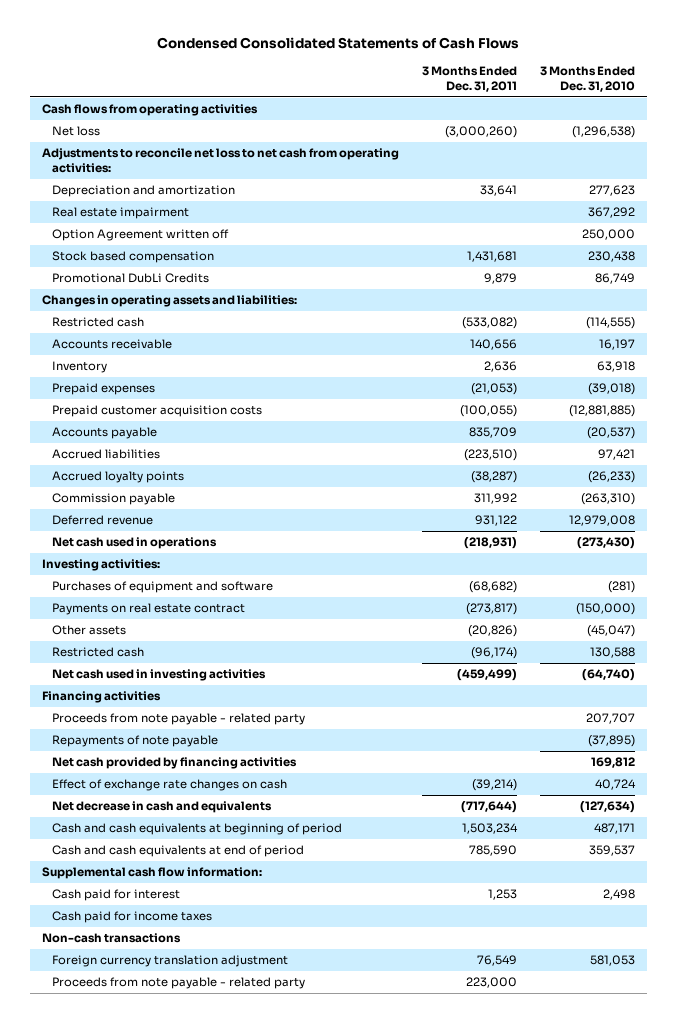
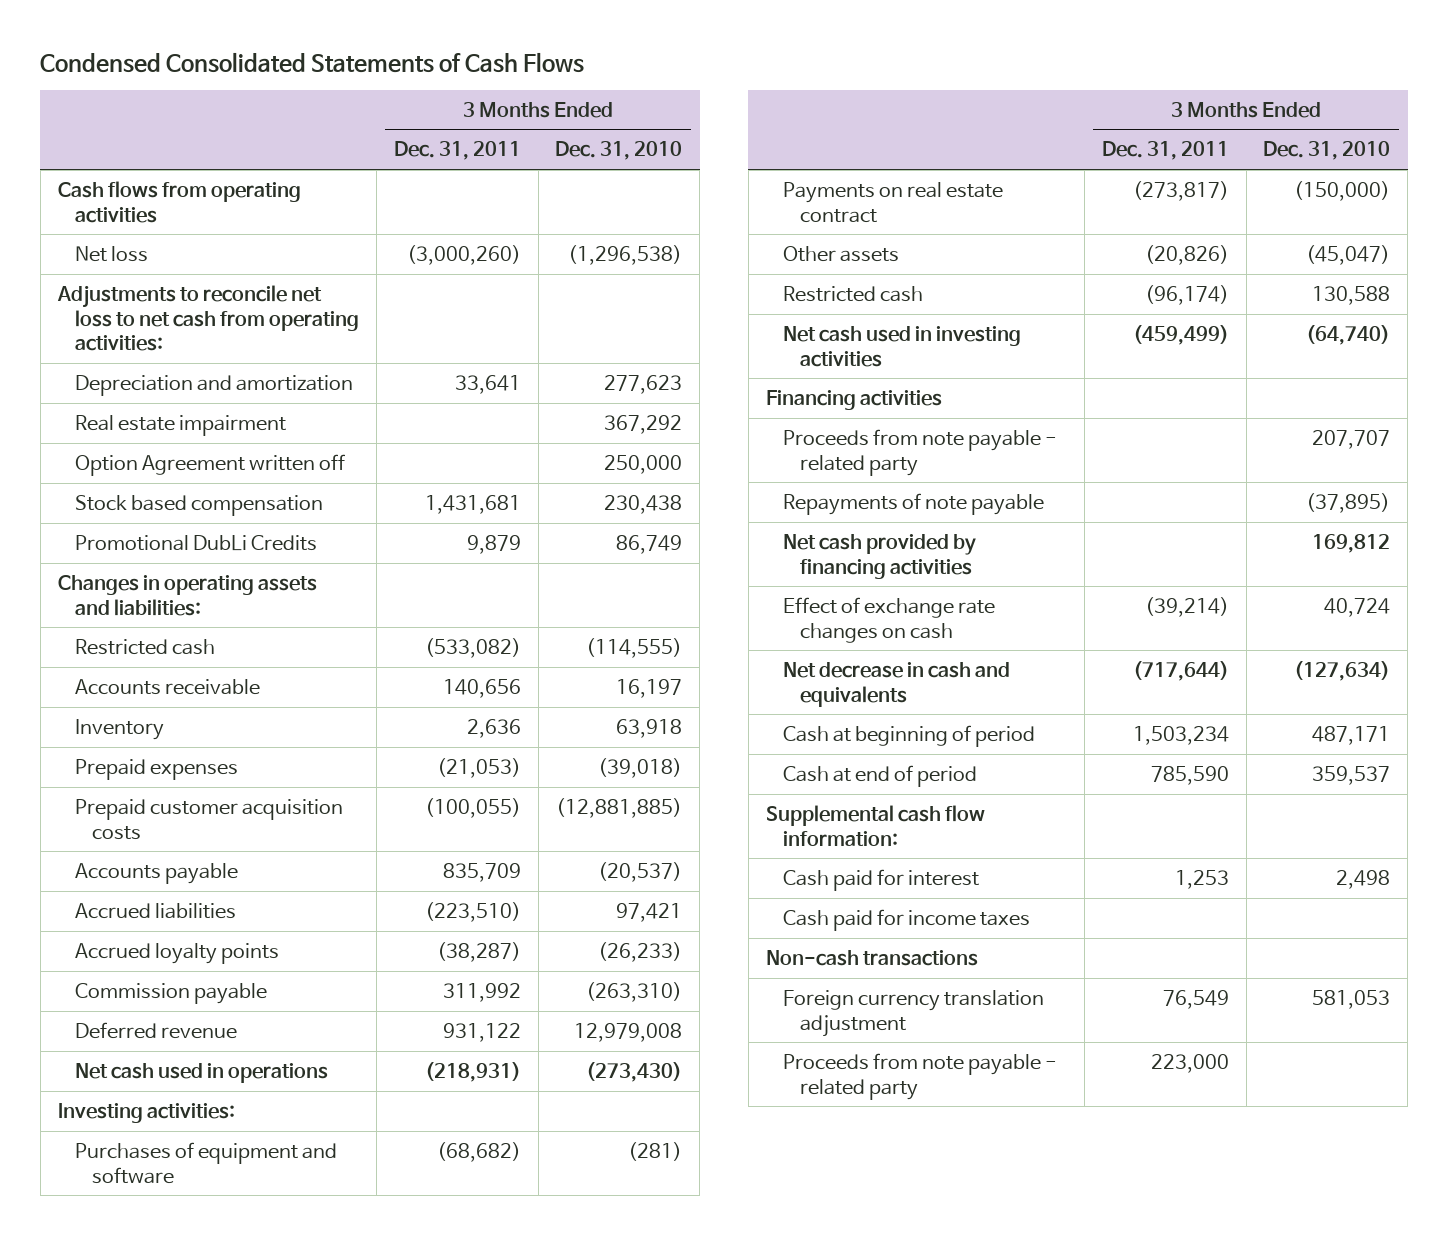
[52,823,343,836] Cash and cash equivalents at beginning of period -> [783,724,1036,747] Cash at beginning of period
[52,845,305,858] Cash and cash equivalents at end of period -> [783,764,978,787] Cash at end of period

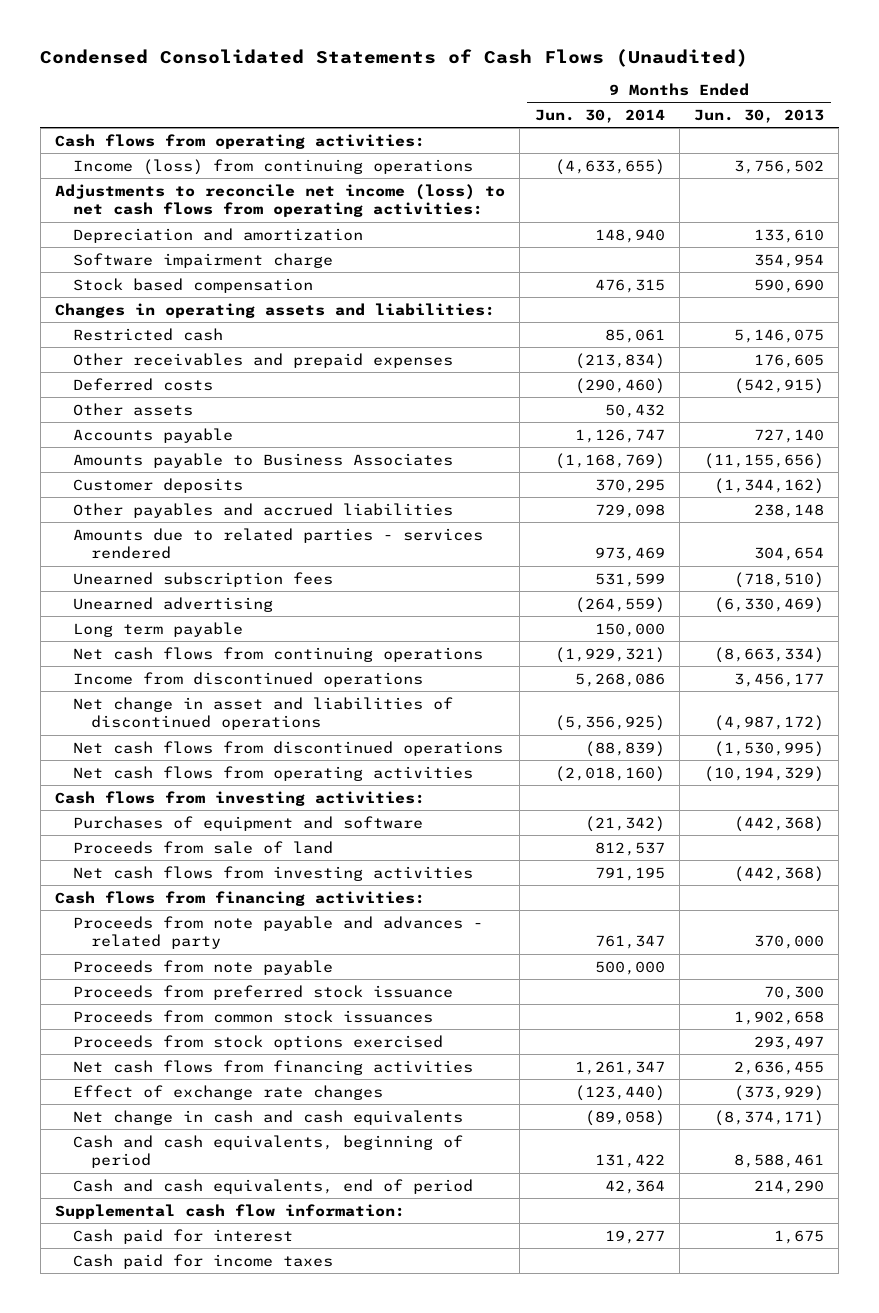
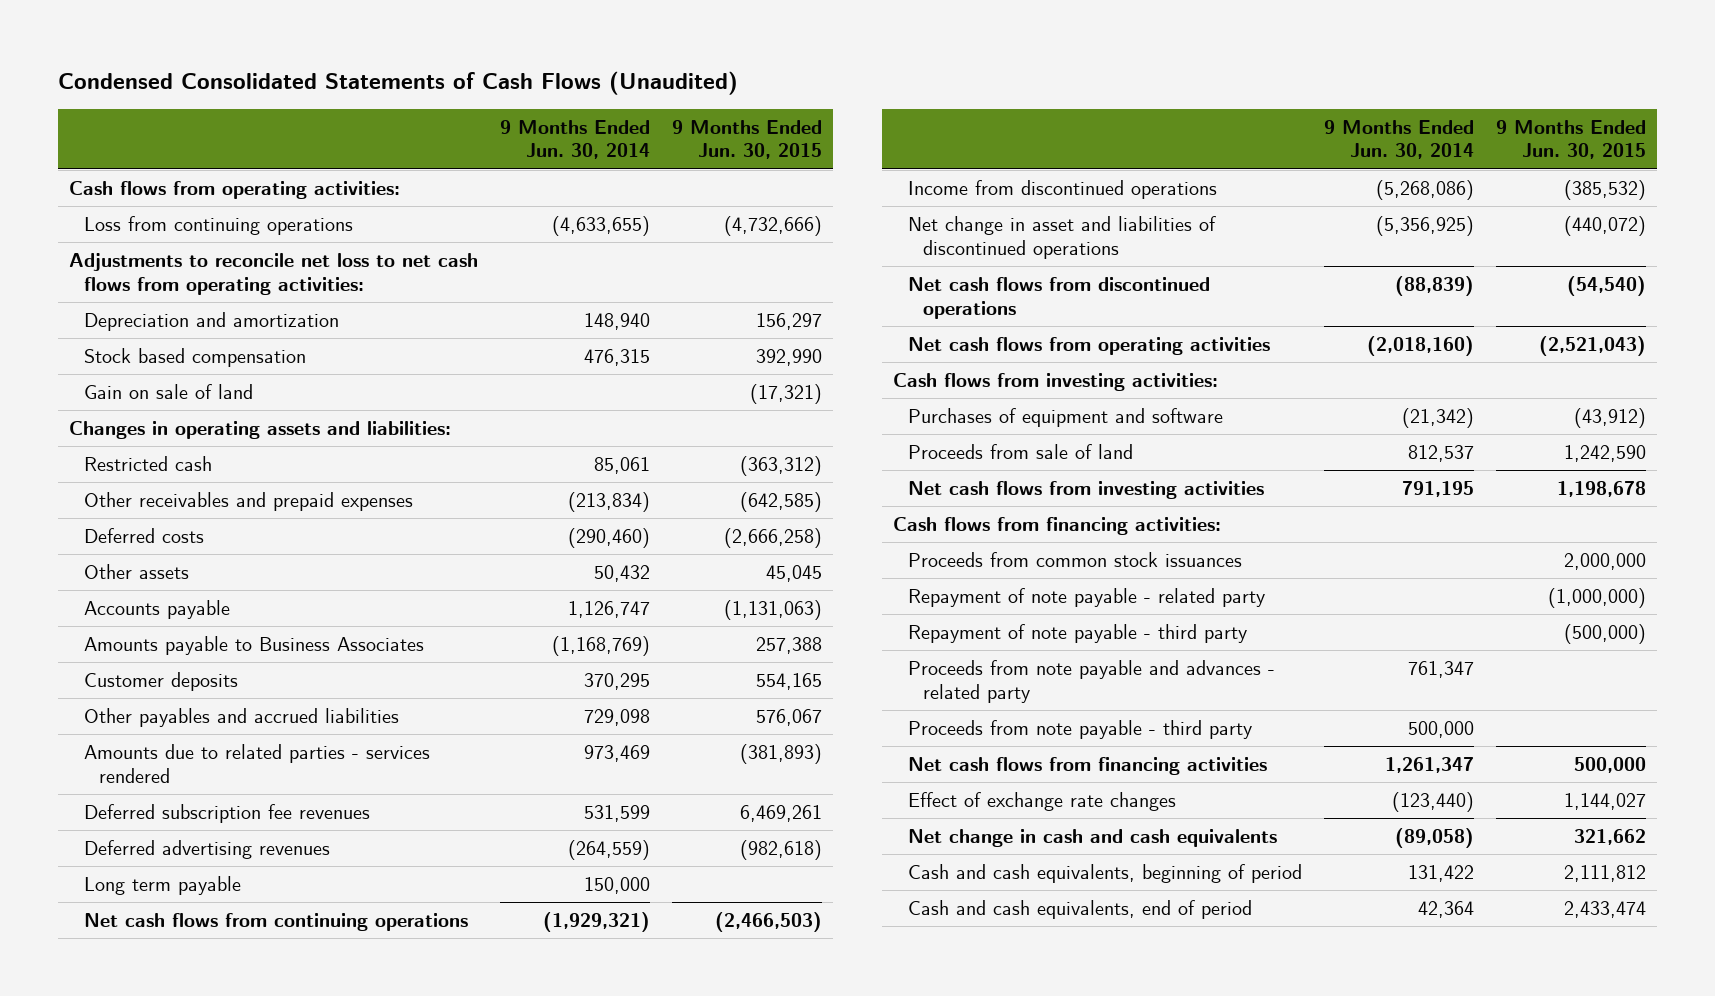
[694,109,825,124] Jun. 30, 2013 -> none
none -> [672,119,823,160] 9 Months Ended Jun. 30, 2015
[73,158,474,175] Income (loss) from continuing operations -> [83,216,353,236] Loss from continuing operations
[55,183,506,218] Adjustments to reconcile net income (loss) to net cash flows from operating activities: -> [69,253,479,295] Adjustments to reconcile net loss to net cash flows from operating activities:
[73,252,334,268] Software impairment charge -> none
none -> [83,384,253,400] Gain on sale of land
[73,571,334,587] Unearned subscription fees -> [83,804,370,824] Deferred subscription fee revenues
[73,596,274,612] Unearned advertising -> [83,840,330,860] Deferred advertising revenues
[574,672,665,687] 5,268,086 -> [1376,180,1475,201] (5,268,086)
[73,959,334,975] Proceeds from note payable -> none
[73,984,454,1000] Proceeds from preferred stock issuance -> none
[73,1034,444,1050] Proceeds from stock options exercised -> none
none -> [907,588,1265,608] Repayment of note payable - related party
none -> [907,624,1247,644] Repayment of note payable - third party
[73,915,484,950] Proceeds from note payable and advances - related party -> [907,660,1275,703] Proceeds from note payable and advances - related party
none -> [907,720,1252,740] Proceeds from note payable - third party
[55,1203,406,1219] Supplemental cash flow information: -> none
[73,1228,294,1244] Cash paid for interest -> none
[73,1253,334,1269] Cash paid for income taxes -> none

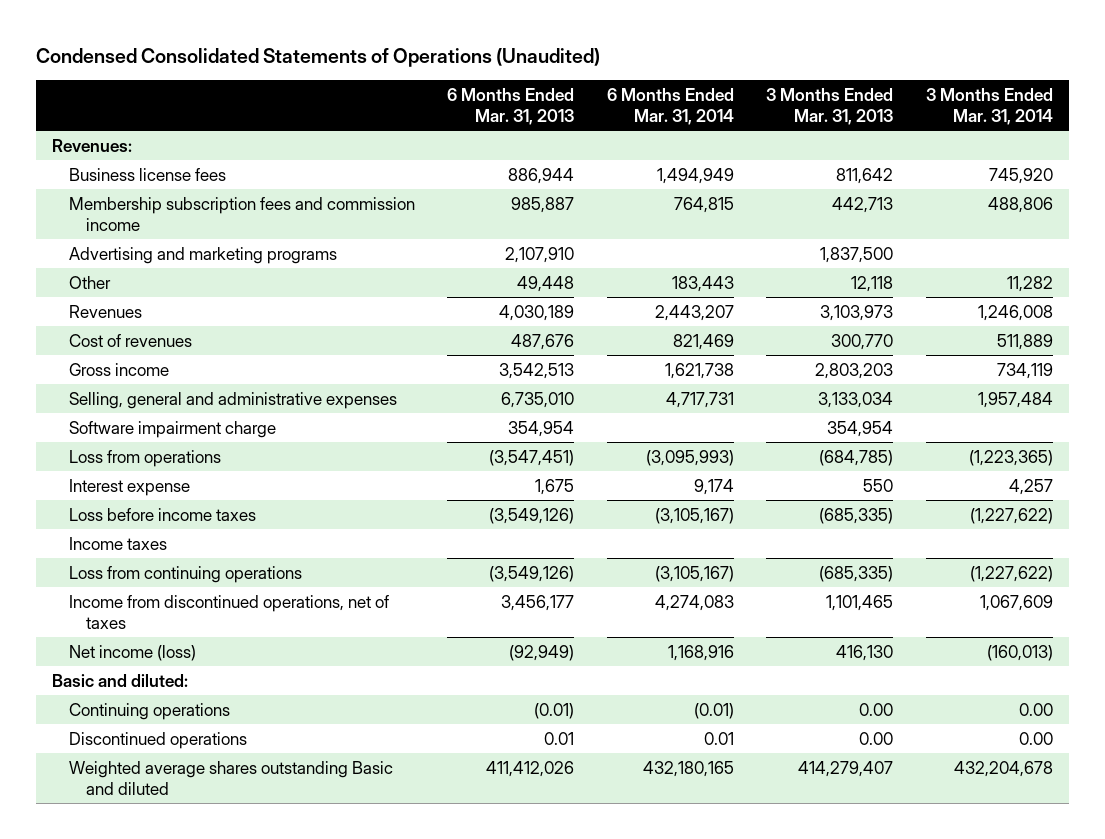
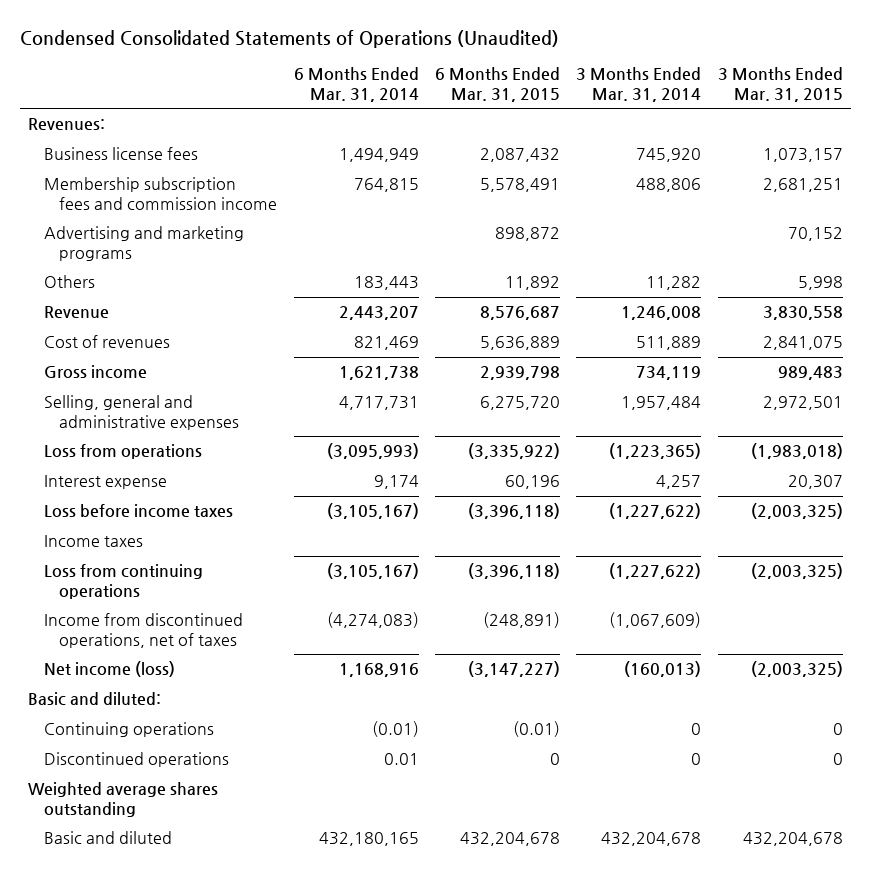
[447,87,575,125] 6 Months Ended Mar. 31, 2013 -> none
[766,87,894,125] 3 Months Ended Mar. 31, 2013 -> none
none -> [435,67,561,102] 6 Months Ended Mar. 31, 2015
none -> [717,67,843,102] 3 Months Ended Mar. 31, 2015
[69,275,112,289] Other -> [43,275,95,289] Others
[69,304,143,318] Revenues -> [43,306,109,319] Revenue
[69,420,277,438] Software impairment charge -> none
[654,594,734,611] 4,274,083 -> [326,612,419,629] (4,274,083)
[979,594,1053,611] 1,067,609 -> [609,612,702,629] (1,067,609)
[1018,702,1053,716] 0.00 -> [691,723,702,736] 0
[1018,731,1053,745] 0.00 -> [691,753,702,766] 0
none -> [27,782,218,817] Weighted average shares outstanding
[69,760,394,796] Weighted average shares outstanding Basic and diluted -> [43,831,172,845] Basic and diluted

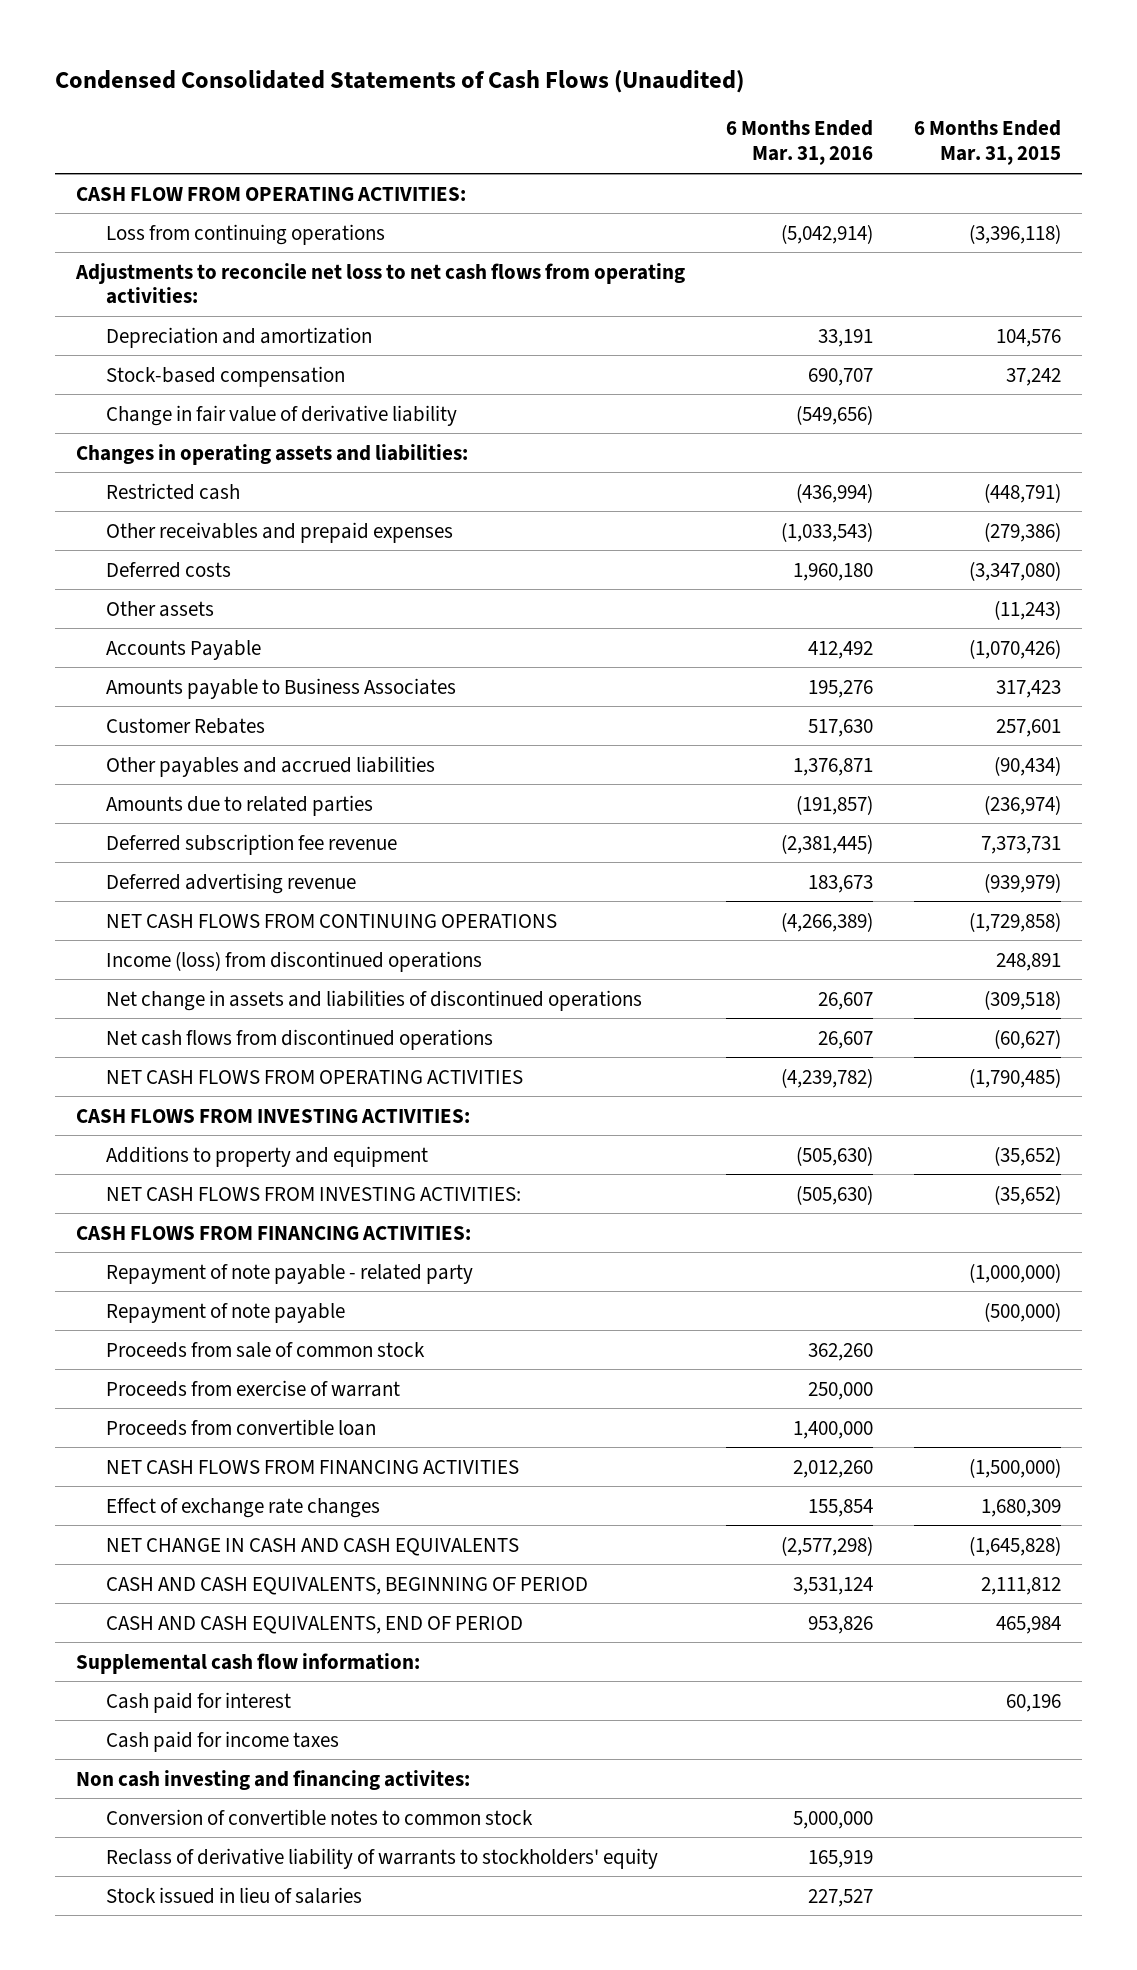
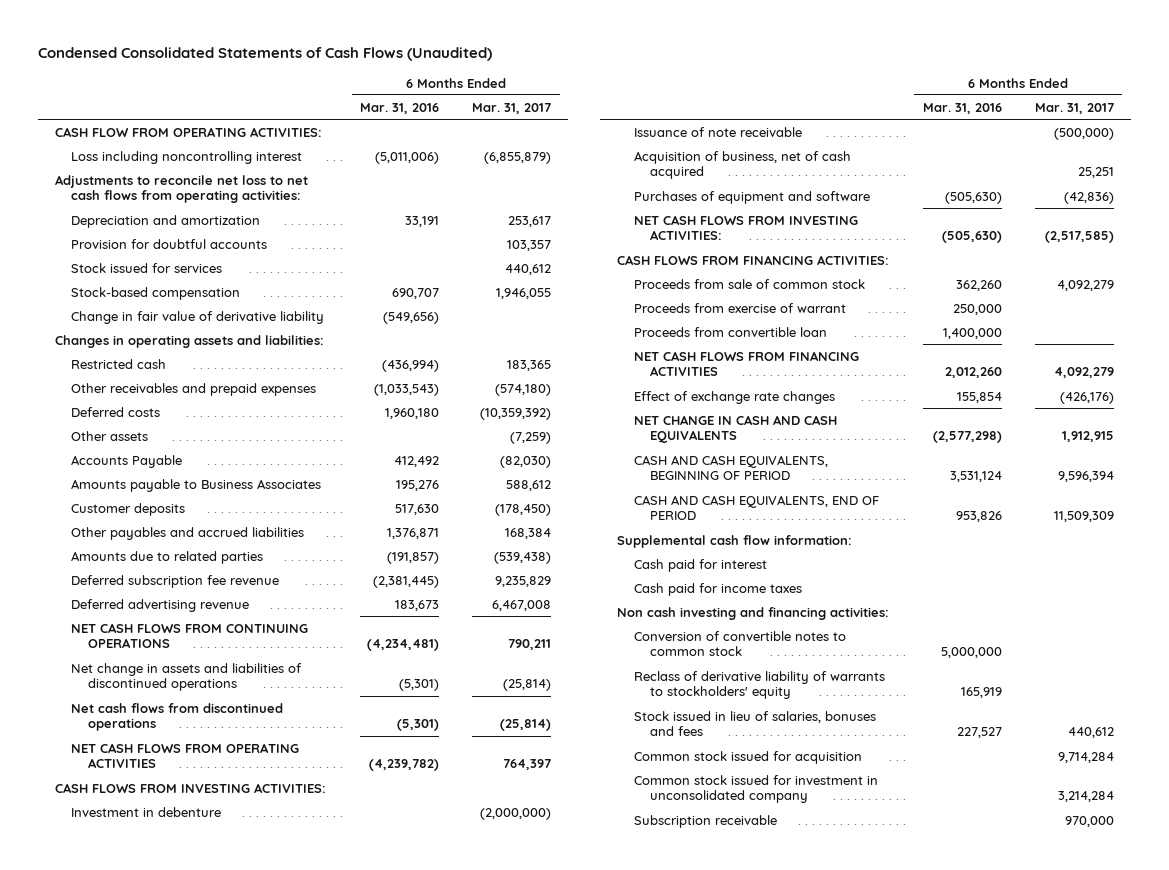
[914,120,1062,166] 6 Months Ended Mar. 31, 2015 -> none
none -> [472,102,552,114] Mar. 31, 2017
[105,223,385,245] Loss from continuing operations -> none
none -> [71,150,303,164] Loss including noncontrolling interest
none -> [71,238,268,249] Provision for doubtful accounts
none -> [71,262,223,273] Stock issued for services
[105,717,265,734] Customer Rebates -> [71,502,186,516] Customer deposits
[105,950,482,972] Income (loss) from discontinued operations -> none
[780,911,873,932] (4,266,389) -> [367,639,440,652] (4,234,481)
[817,991,873,1010] 26,607 -> [399,679,440,692] (5,301)
[817,1030,873,1049] 26,607 -> [397,719,440,732] (5,301)
none -> [71,806,222,817] Investment in debenture
none -> [633,126,802,137] Issuance of note receivable
none -> [633,150,851,180] Acquisition of business, net of cash acquired
[105,1145,428,1167] Additions to property and equipment -> [633,190,870,204] Purchases of equipment and software
[105,1263,473,1284] Repayment of note payable - related party -> none
[105,1302,345,1323] Repayment of note payable -> none
[75,1769,470,1790] Non cash investing and financing activites: -> [617,606,890,620] Non cash investing and financing activities:
[105,1886,362,1904] Stock issued in lieu of salaries -> [633,710,876,737] Stock issued in lieu of salaries, bonuses and fees
none -> [633,750,862,764] Common stock issued for acquisition
none -> [633,774,878,804] Common stock issued for investment in unconsolidated company
none -> [633,814,777,828] Subscription receivable

